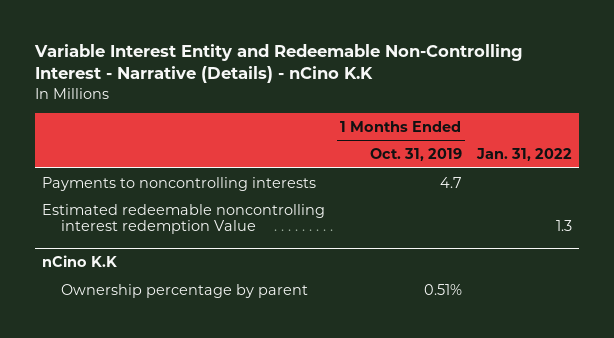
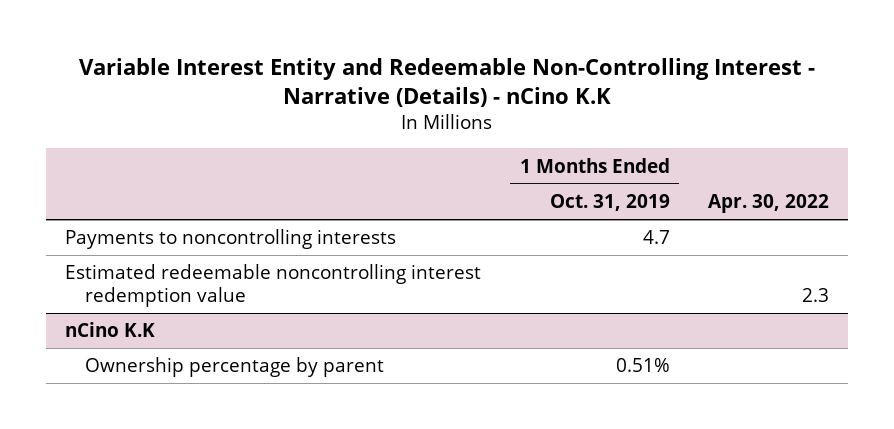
[475,148,572,162] Jan. 31, 2022 -> none
none -> [708,193,830,213] Apr. 30, 2022
[42,203,326,235] Estimated redeemable noncontrolling interest redemption Value -> [65,264,482,308] Estimated redeemable noncontrolling interest redemption value

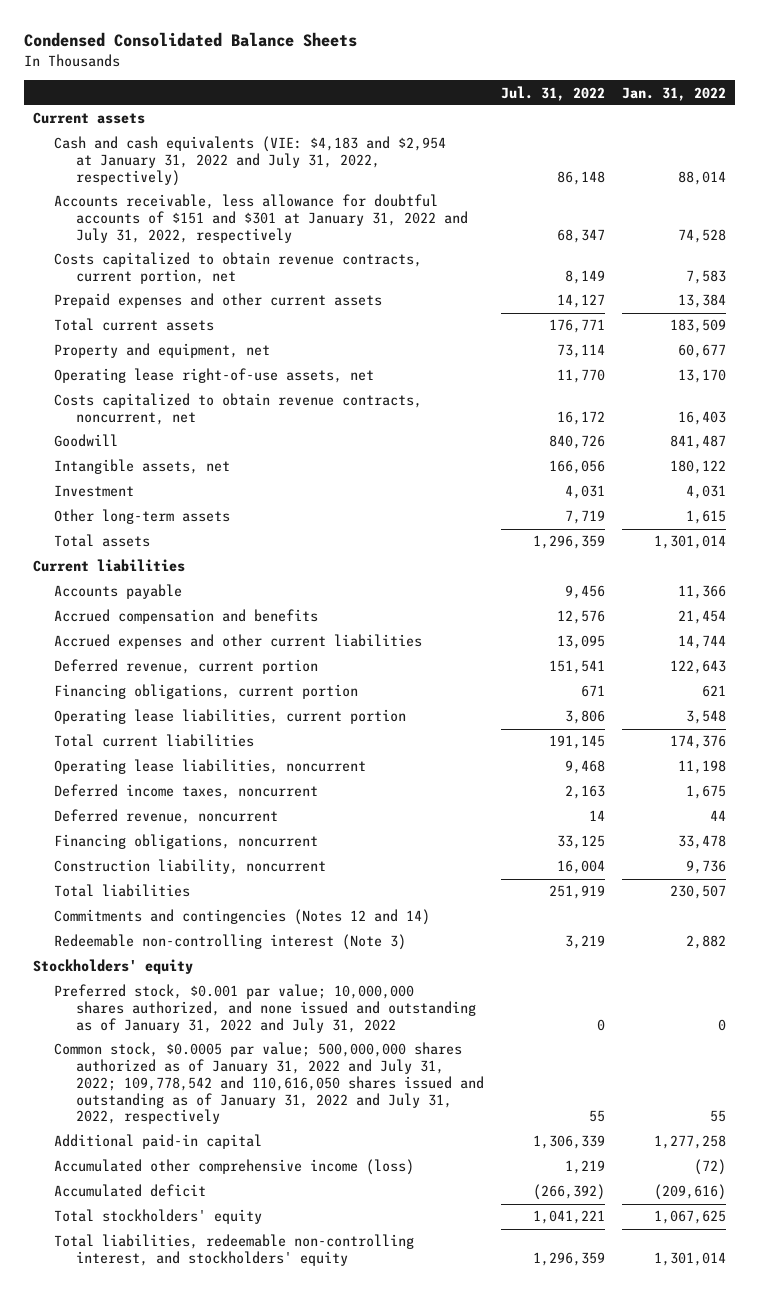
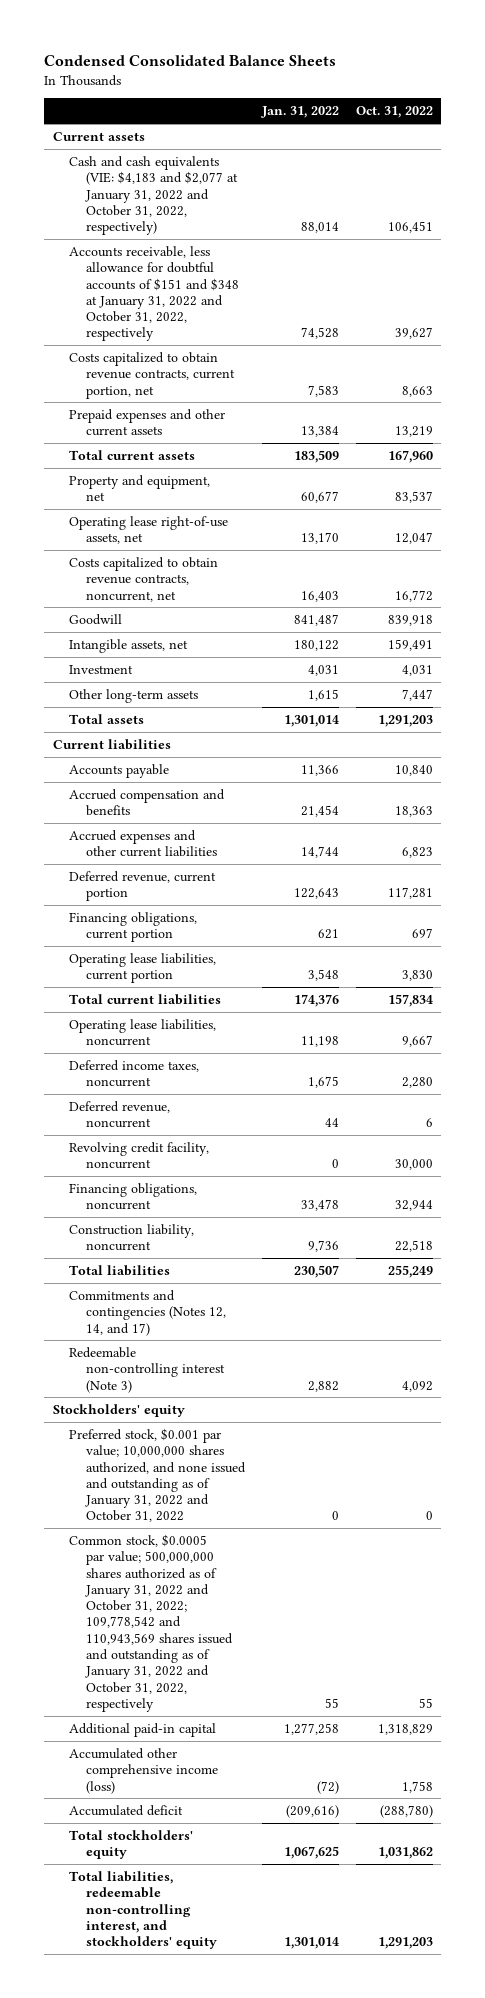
[501,85,606,101] Jul. 31, 2022 -> none
none -> [355,106,433,119] Oct. 31, 2022
[54,136,447,186] Cash and cash equivalents (VIE: $4,183 and $2,954 at January 31, 2022 and July 31, 2022, respectively) -> [69,155,238,236] Cash and cash equivalents (VIE: $4,183 and $2,077 at January 31, 2022 and October 31, 2022, respectively)
[54,194,468,243] Accounts receivable, less allowance for doubtful accounts of $151 and $301 at January 31, 2022 and July 31, 2022, respectively -> [69,245,239,342] Accounts receivable, less allowance for doubtful accounts of $151 and $348 at January 31, 2022 and October 31, 2022, respectively
none -> [69,1141,210,1170] Revolving credit facility, noncurrent
[54,909,431,926] Commitments and contingencies (Notes 12 and 14) -> [69,1289,226,1336] Commitments and contingencies (Notes 12, 14, and 17)
[54,984,476,1033] Preferred stock, $0.001 par value; 10,000,000 shares authorized, and none issued and outstanding as of January 31, 2022 and July 31, 2022 -> [69,1427,246,1523] Preferred stock, $0.001 par value; 10,000,000 shares authorized, and none issued and outstanding as of January 31, 2022 and October 31, 2022
[54,1042,484,1125] Common stock, $0.0005 par value; 500,000,000 shares authorized as of January 31, 2022 and July 31, 2022; 109,778,542 and 110,616,050 shares issued and outstanding as of January 31, 2022 and July 31, 2022, respectively -> [69,1533,233,1712] Common stock, $0.0005 par value; 500,000,000 shares authorized as of January 31, 2022 and October 31, 2022; 109,778,542 and 110,943,569 shares issued and outstanding as of January 31, 2022 and October 31, 2022, respectively

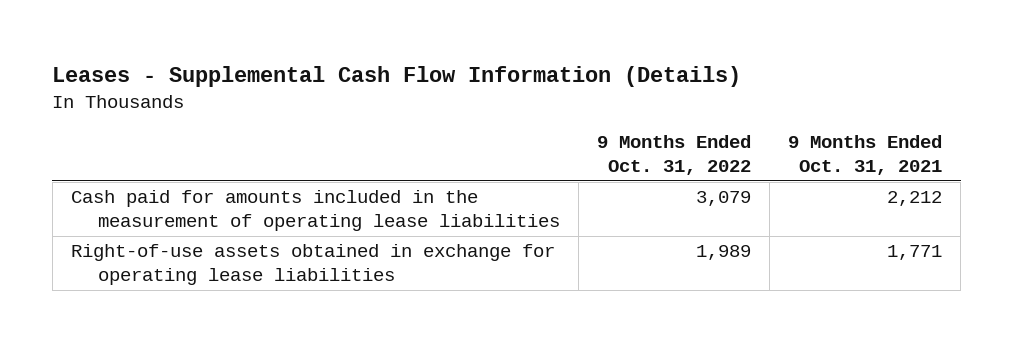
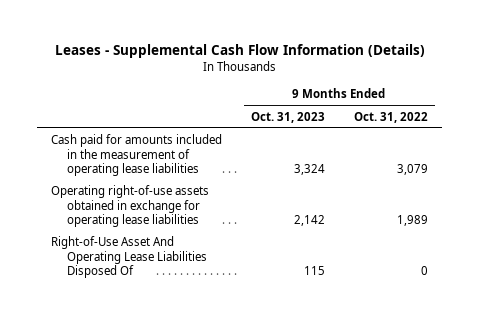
[788,135,943,176] 9 Months Ended Oct. 31, 2021 -> none
none -> [251,111,326,123] Oct. 31, 2023
[70,244,555,286] Right-of-use assets obtained in exchange for operating lease liabilities -> [51,185,210,228] Operating right-of-use assets obtained in exchange for operating lease liabilities
none -> [51,236,207,279] Right-of-Use Asset And Operating Lease Liabilities Disposed Of

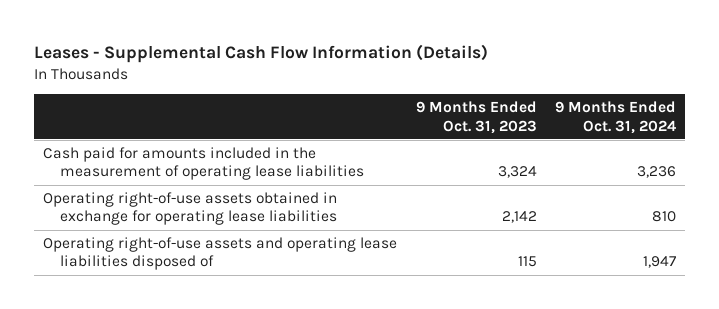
[353,111,428,123] Oct. 31, 2022 -> none
none -> [554,101,676,134] 9 Months Ended Oct. 31, 2024
[51,236,207,279] Right-of-Use Asset And Operating Lease Liabilities Disposed Of -> [43,237,398,271] Operating right-of-use assets and operating lease liabilities disposed of

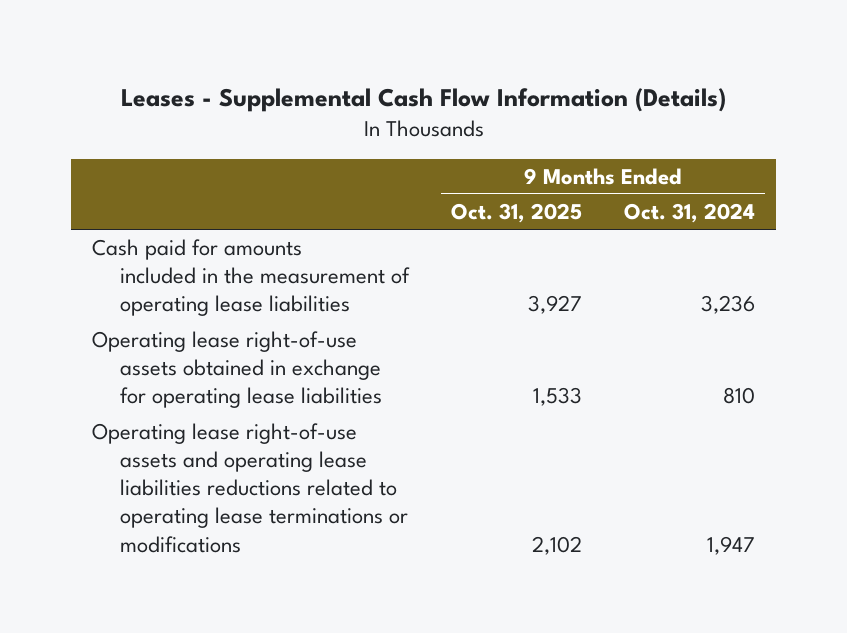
[415,101,537,134] 9 Months Ended Oct. 31, 2023 -> none
none -> [451,203,583,224] Oct. 31, 2025
[43,192,338,226] Operating right-of-use assets obtained in exchange for operating lease liabilities -> [92,331,383,409] Operating lease right-of-use assets obtained in exchange for operating lease liabilities
[43,237,398,271] Operating right-of-use assets and operating lease liabilities disposed of -> [92,423,409,553] Operating lease right-of-use assets and operating lease liabilities reductions related to operating lease terminations or modifications

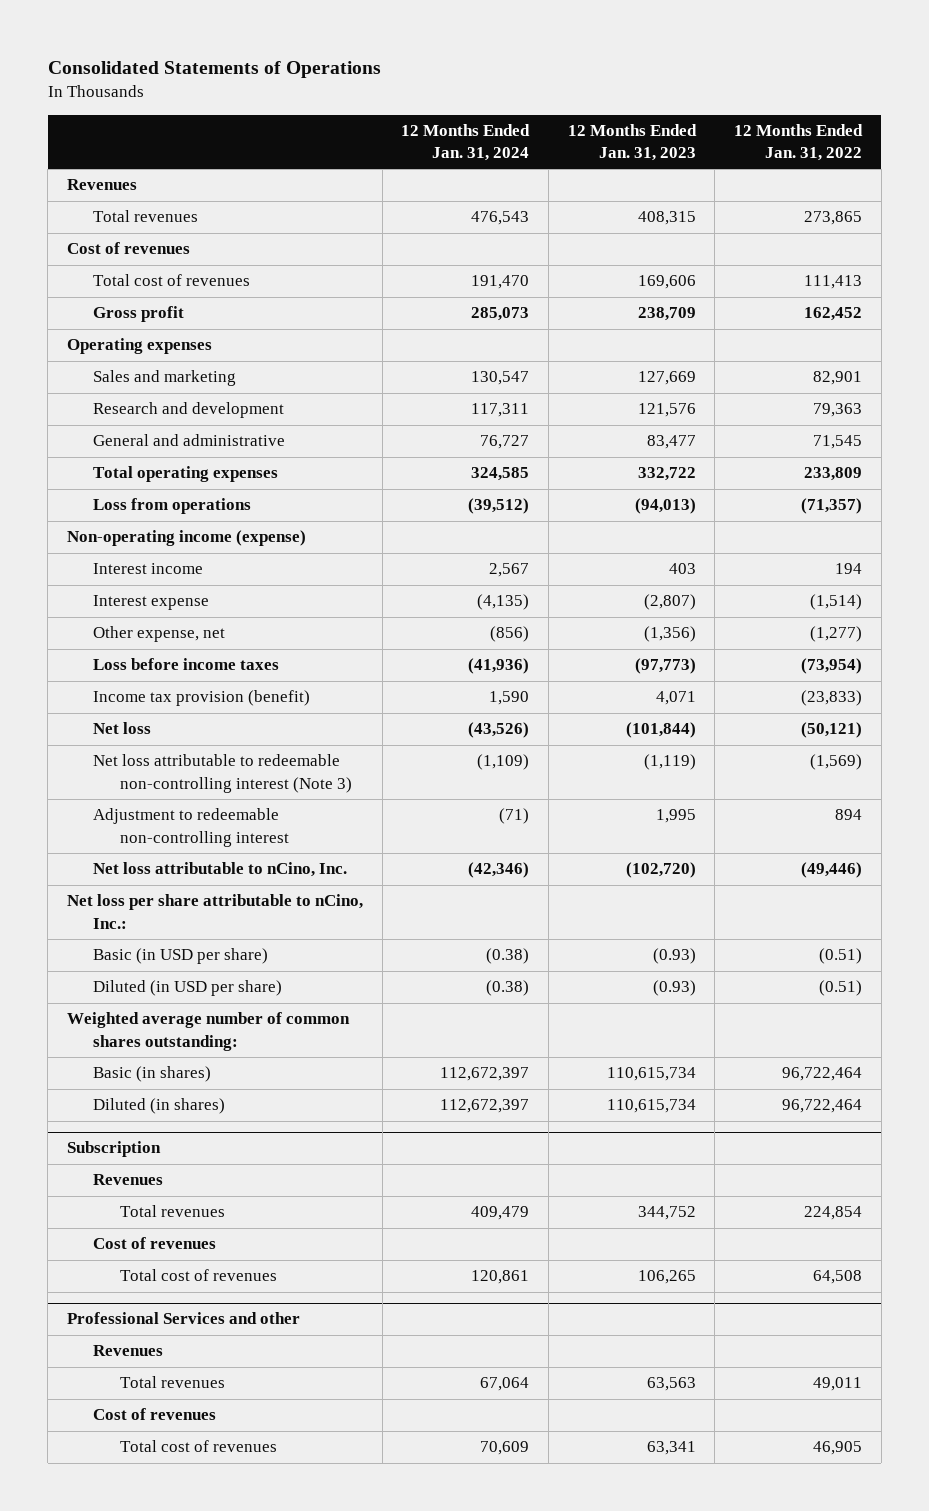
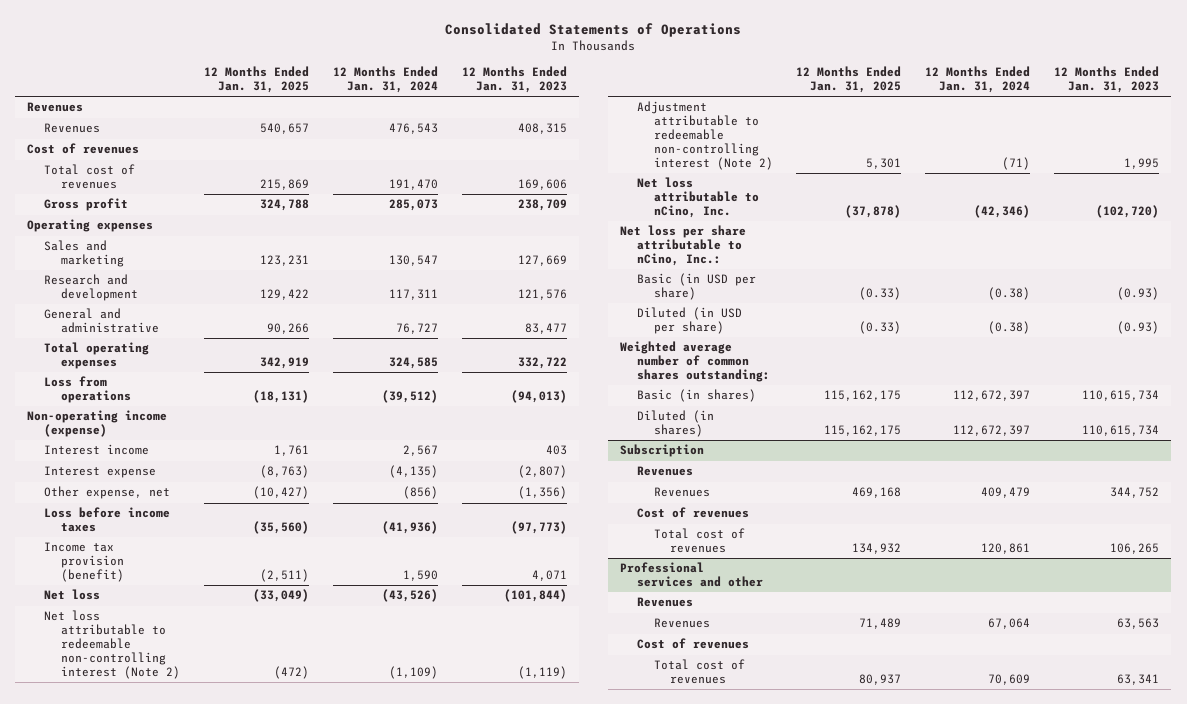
[734,123,864,162] 12 Months Ended Jan. 31, 2022 -> none
none -> [203,66,309,93] 12 Months Ended Jan. 31, 2025
[93,210,199,223] Total revenues -> [43,123,100,134] Revenues
[93,754,353,793] Net loss attributable to redeemable non-controlling interest (Note 3) -> [43,610,180,679] Net loss attributable to redeemable non-controlling interest (Note 2)
[93,808,290,847] Adjustment to redeemable non-controlling interest -> [636,101,773,170] Adjustment attributable to redeemable non-controlling interest (Note 2)
[120,1205,226,1218] Total revenues -> [653,487,710,498] Revenues
[66,1312,300,1325] Professional Services and other -> [620,562,763,588] Professional services and other
[120,1376,226,1389] Total revenues -> [653,618,710,629] Revenues

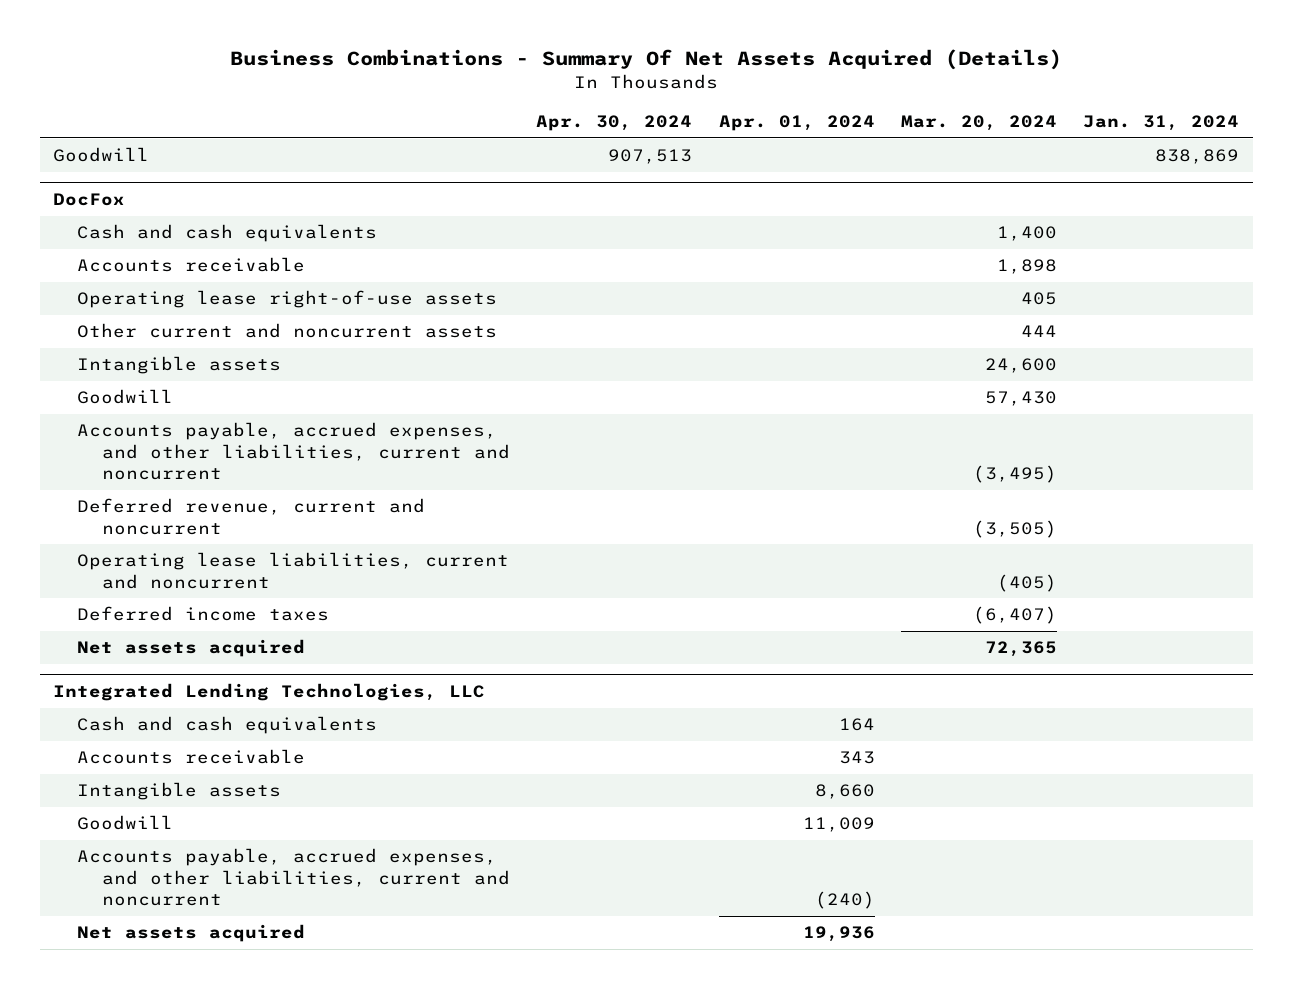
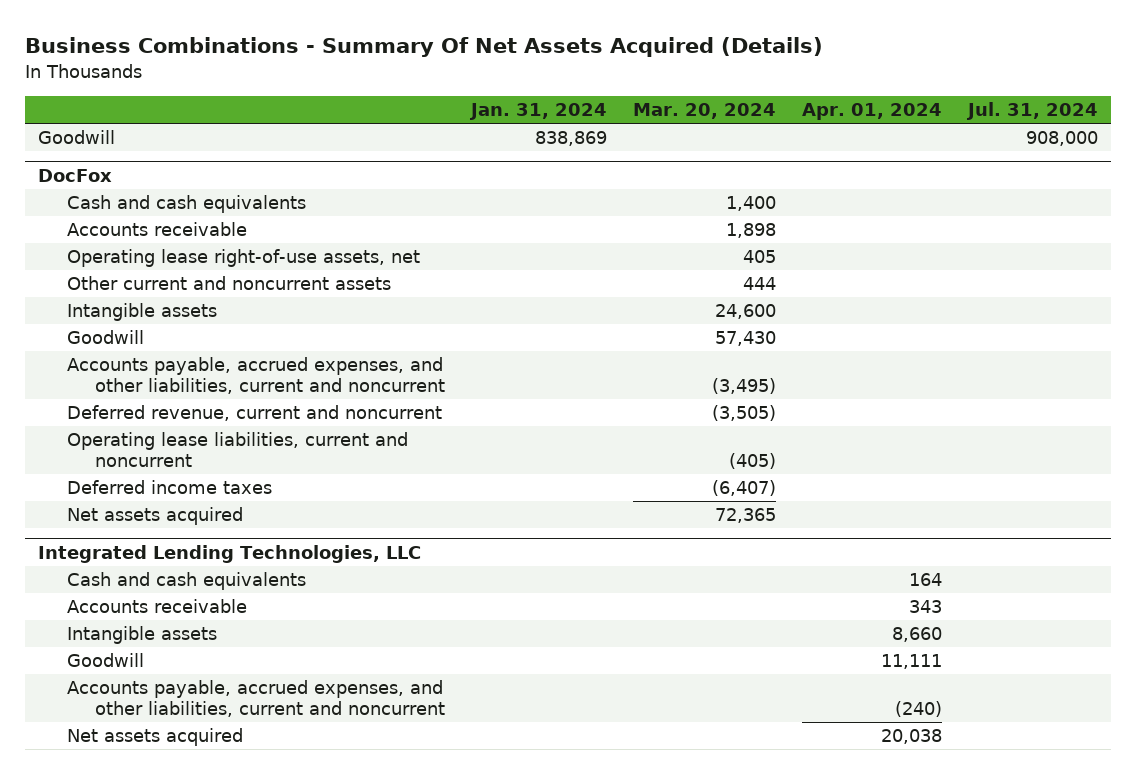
[536,114,693,131] Apr. 30, 2024 -> none
none -> [965,101,1098,120] Jul. 31, 2024
[77,290,498,309] Operating lease right-of-use assets -> [66,249,420,268] Operating lease right-of-use assets, net
[802,817,875,833] 11,009 -> [880,654,942,670] 11,111
[802,926,875,943] 19,936 -> [880,729,942,745] 20,038

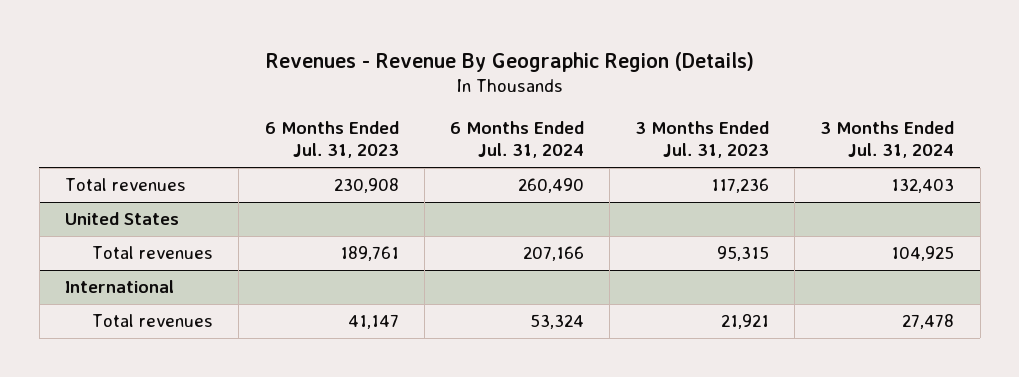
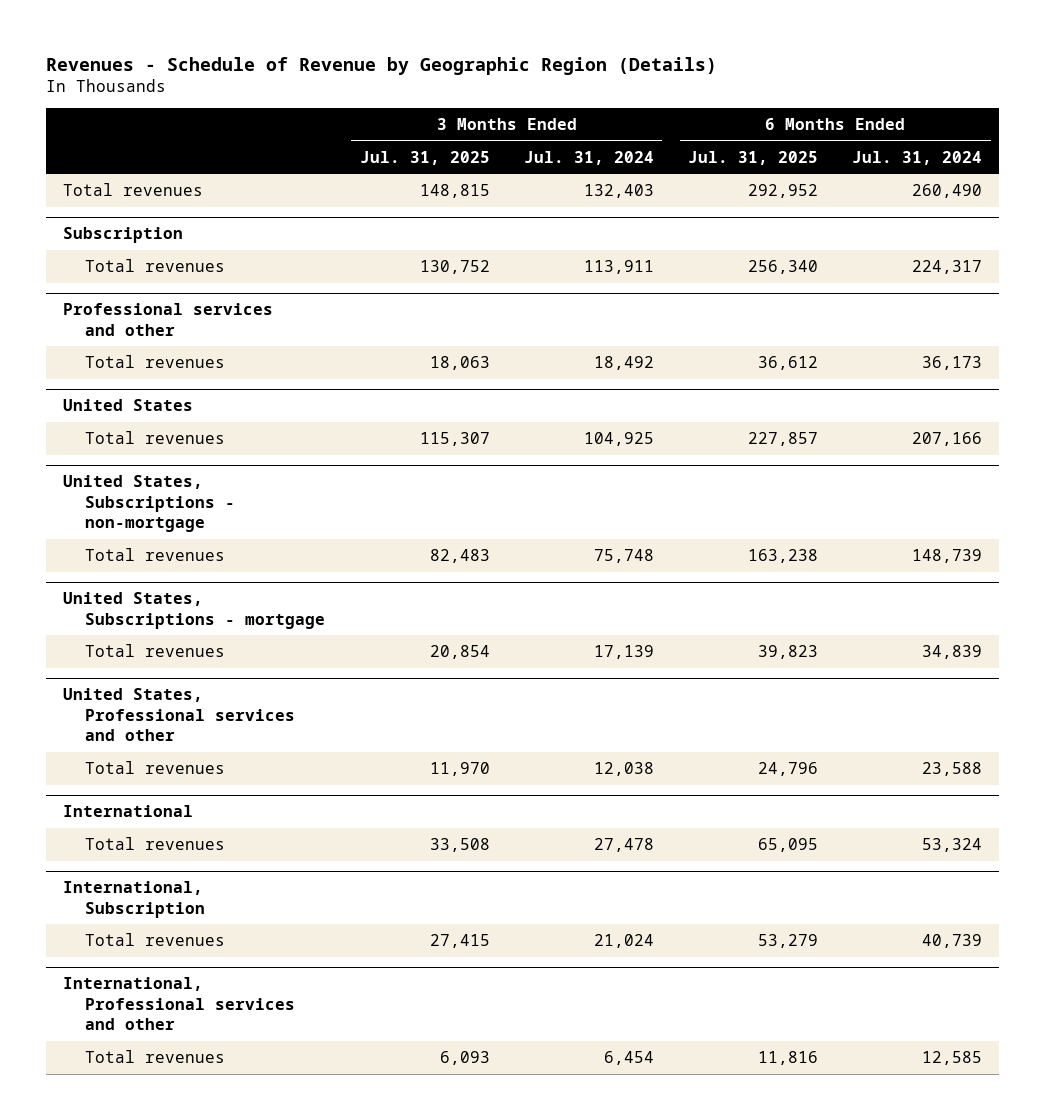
[265,51,754,72] Revenues - Revenue By Geographic Region (Details) -> [46,56,718,75] Revenues - Schedule of Revenue by Geographic Region (Details)
[264,120,399,159] 6 Months Ended Jul. 31, 2023 -> none
[635,120,770,159] 3 Months Ended Jul. 31, 2023 -> none
none -> [359,150,490,165] Jul. 31, 2025
none -> [688,150,819,165] Jul. 31, 2025
none -> [63,227,184,244] Subscription
none -> [85,259,226,273] Total revenues
none -> [63,303,274,336] Professional services and other
none -> [85,355,226,369] Total revenues
none -> [63,475,236,533] United States, Subscriptions - non-mortgage
none -> [85,548,226,562] Total revenues
none -> [63,592,326,629] United States, Subscriptions - mortgage
none -> [85,644,226,658] Total revenues
none -> [63,688,296,742] United States, Professional services and other
none -> [85,761,226,775] Total revenues
none -> [63,881,206,918] International, Subscription
none -> [85,933,226,947] Total revenues
none -> [63,977,296,1031] International, Professional services and other
none -> [85,1050,226,1064] Total revenues

